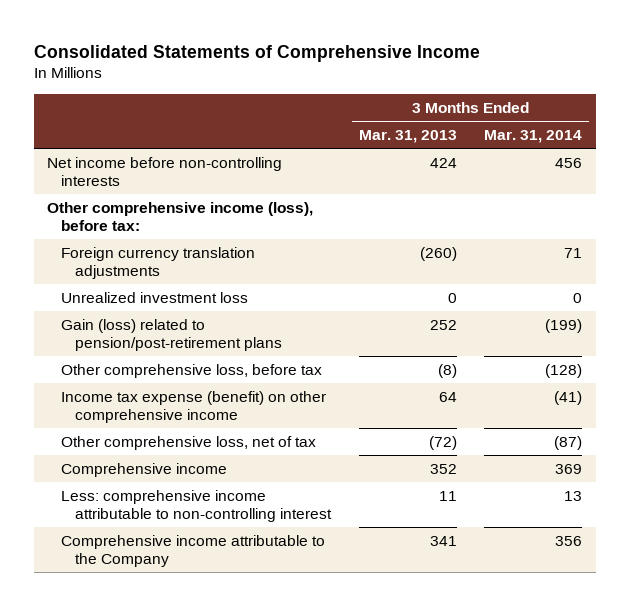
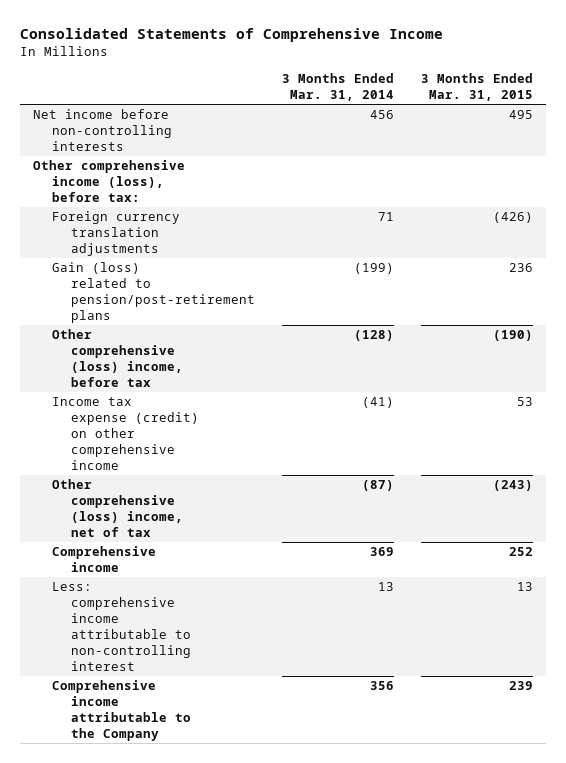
[358,130,457,144] Mar. 31, 2013 -> none
none -> [420,73,533,102] 3 Months Ended Mar. 31, 2015
[61,291,249,303] Unrealized investment loss -> none
[61,363,323,378] Other comprehensive loss, before tax -> [51,329,183,387] Other comprehensive (loss) income, before tax
[61,390,327,423] Income tax expense (benefit) on other comprehensive income -> [51,397,199,470] Income tax expense (credit) on other comprehensive income
[61,435,317,450] Other comprehensive loss, net of tax -> [51,479,183,537] Other comprehensive (loss) income, net of tax

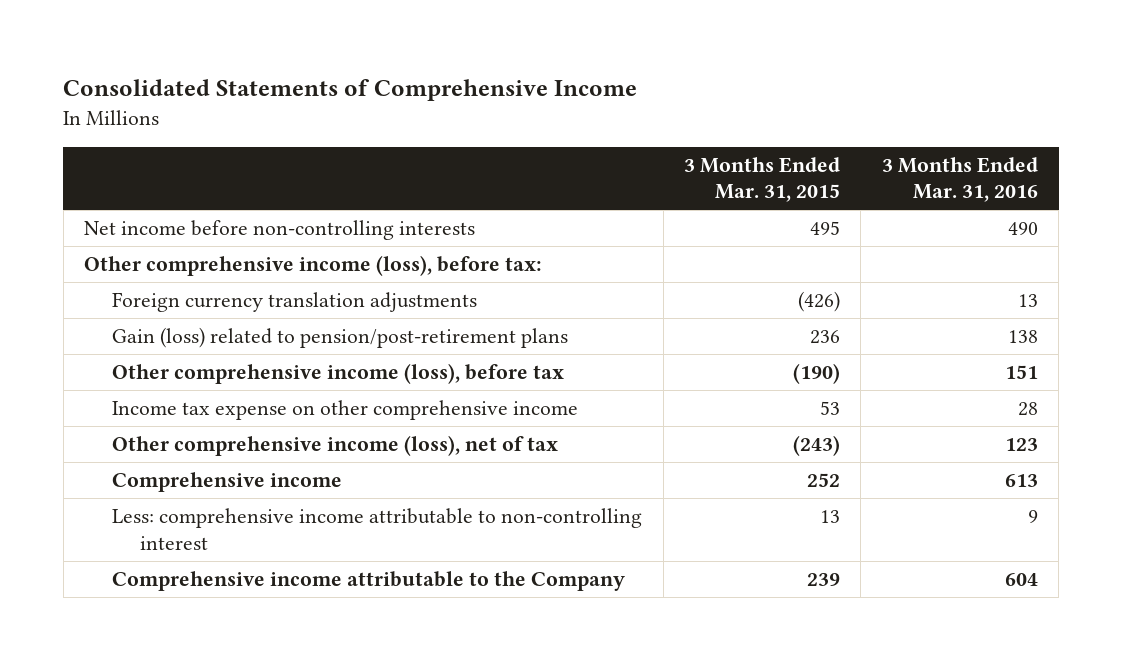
[281,73,394,102] 3 Months Ended Mar. 31, 2014 -> none
none -> [881,156,1038,203] 3 Months Ended Mar. 31, 2016
[51,329,183,387] Other comprehensive (loss) income, before tax -> [112,362,565,384] Other comprehensive income (loss), before tax
[51,397,199,470] Income tax expense (credit) on other comprehensive income -> [112,399,579,420] Income tax expense on other comprehensive income
[51,479,183,537] Other comprehensive (loss) income, net of tax -> [112,434,559,456] Other comprehensive income (loss), net of tax

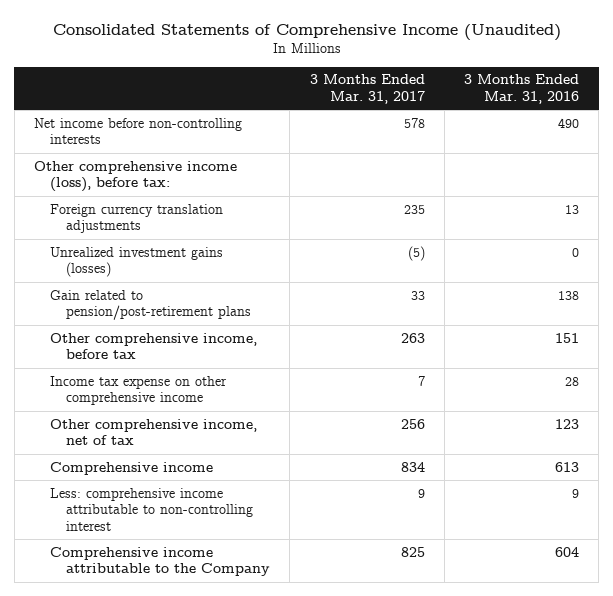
[63,79,638,102] Consolidated Statements of Comprehensive Income -> [52,24,561,42] Consolidated Statements of Comprehensive Income (Unaudited)
[683,156,840,203] 3 Months Ended Mar. 31, 2015 -> none
none -> [309,74,425,104] 3 Months Ended Mar. 31, 2017
none -> [50,246,224,278] Unrealized investment gains (losses)
[112,326,569,348] Gain (loss) related to pension/post-retirement plans -> [50,289,252,321] Gain related to pension/post-retirement plans
[112,362,565,384] Other comprehensive income (loss), before tax -> [50,332,258,360] Other comprehensive income, before tax
[112,434,559,456] Other comprehensive income (loss), net of tax -> [50,418,258,446] Other comprehensive income, net of tax

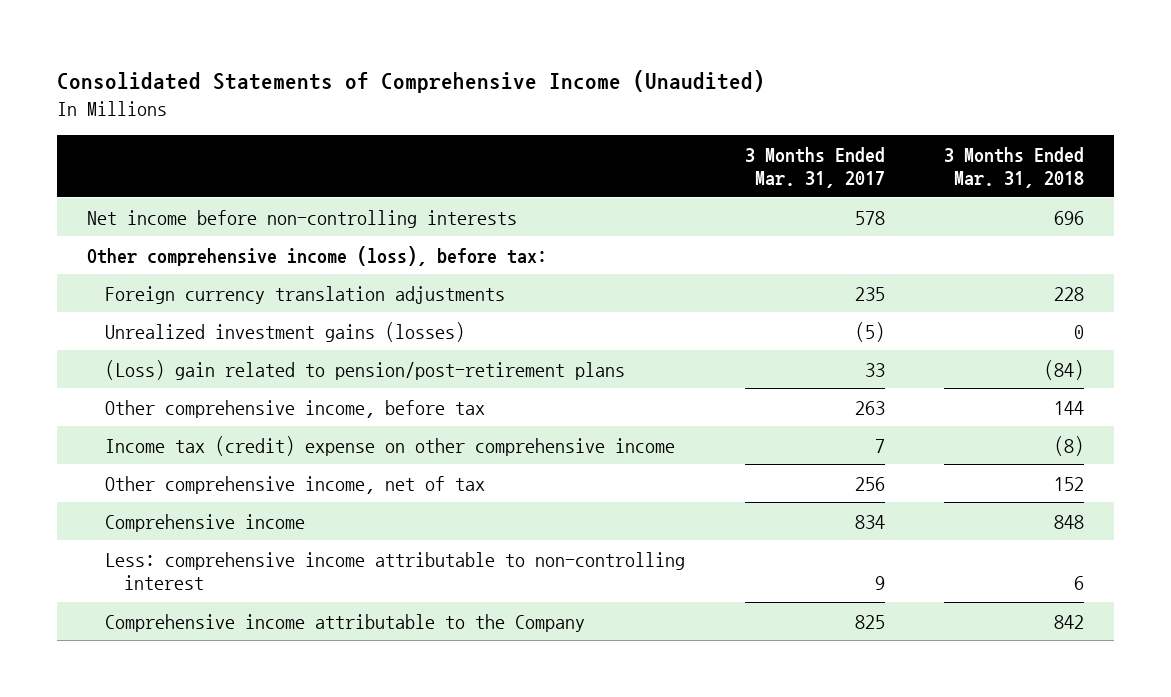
[464,74,580,104] 3 Months Ended Mar. 31, 2016 -> none
none -> [944,146,1085,188] 3 Months Ended Mar. 31, 2018
[50,289,252,321] Gain related to pension/post-retirement plans -> [105,359,626,380] (Loss) gain related to pension/post-retirement plans
[50,375,228,406] Income tax expense on other comprehensive income -> [105,435,676,456] Income tax (credit) expense on other comprehensive income

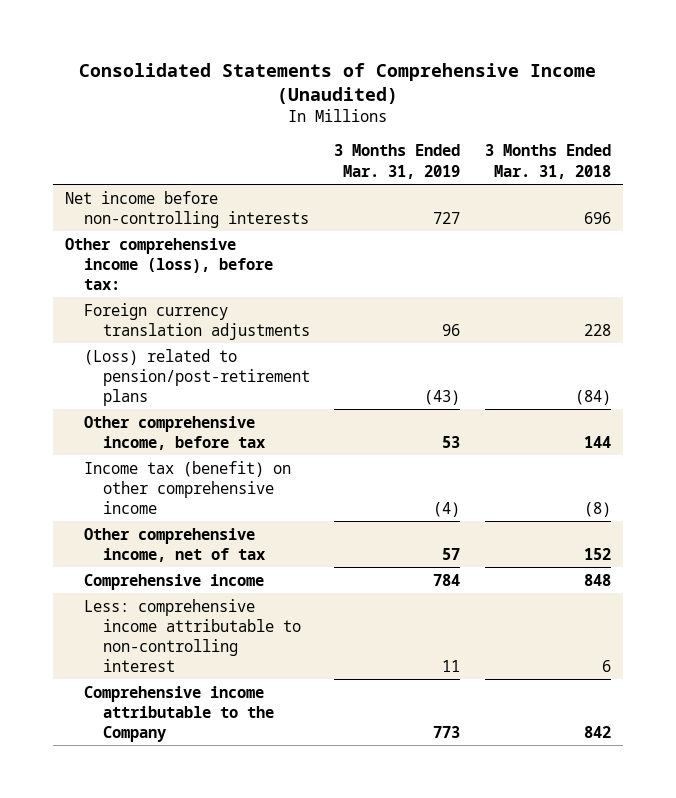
[744,146,885,188] 3 Months Ended Mar. 31, 2017 -> none
none -> [334,144,461,179] 3 Months Ended Mar. 31, 2019
[105,321,466,342] Unrealized investment gains (losses) -> none
[105,359,626,380] (Loss) gain related to pension/post-retirement plans -> [84,348,310,406] (Loss) related to pension/post-retirement plans
[105,435,676,456] Income tax (credit) expense on other comprehensive income -> [84,460,292,514] Income tax (benefit) on other comprehensive income

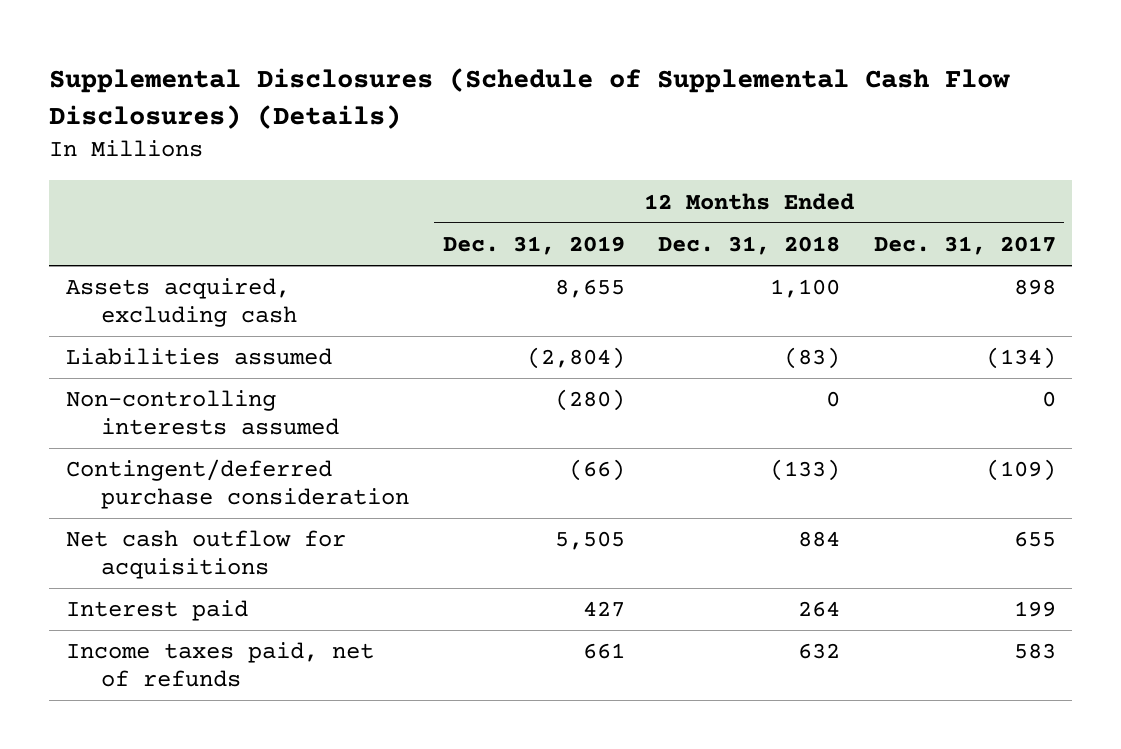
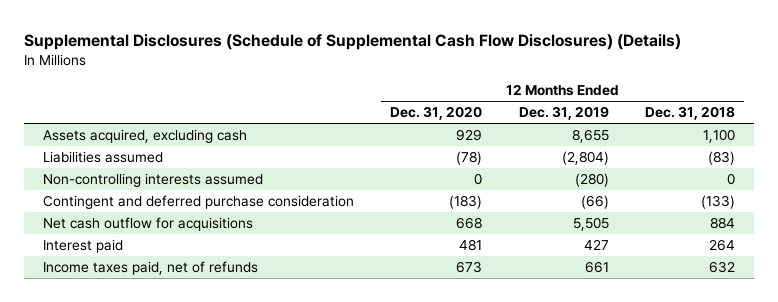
[873,236,1056,256] Dec. 31, 2017 -> none
none -> [390,106,483,121] Dec. 31, 2020
[65,459,410,510] Contingent/deferred purchase consideration -> [42,194,354,209] Contingent and deferred purchase consideration

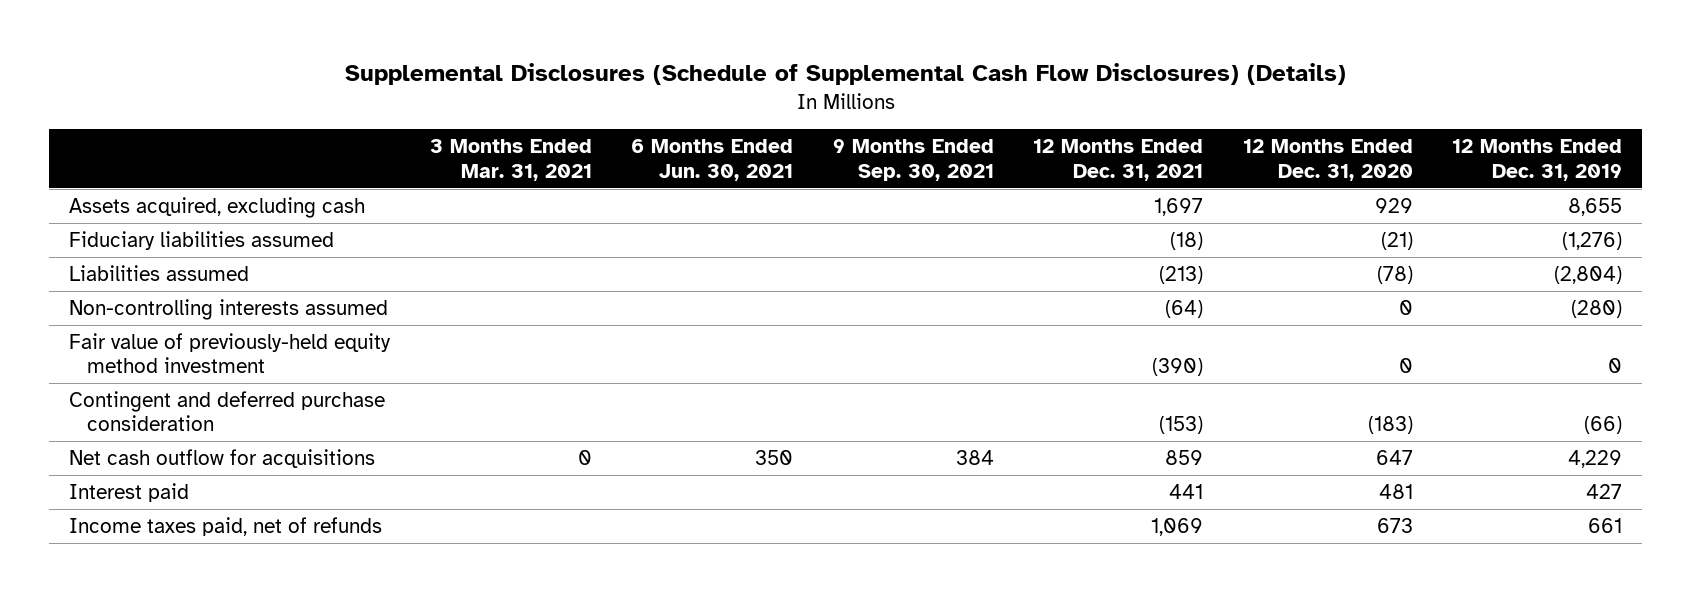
[645,106,736,121] Dec. 31, 2018 -> none
none -> [429,139,592,181] 3 Months Ended Mar. 31, 2021
none -> [631,139,794,181] 6 Months Ended Jun. 30, 2021
none -> [832,139,994,181] 9 Months Ended Sep. 30, 2021
none -> [1033,139,1204,181] 12 Months Ended Dec. 31, 2021
none -> [68,231,334,251] Fiduciary liabilities assumed
none -> [68,333,391,374] Fair value of previously-held equity method investment
[456,216,483,229] 668 -> [1375,450,1413,466] 647
[572,216,609,231] 5,505 -> [1568,450,1623,469] 4,229

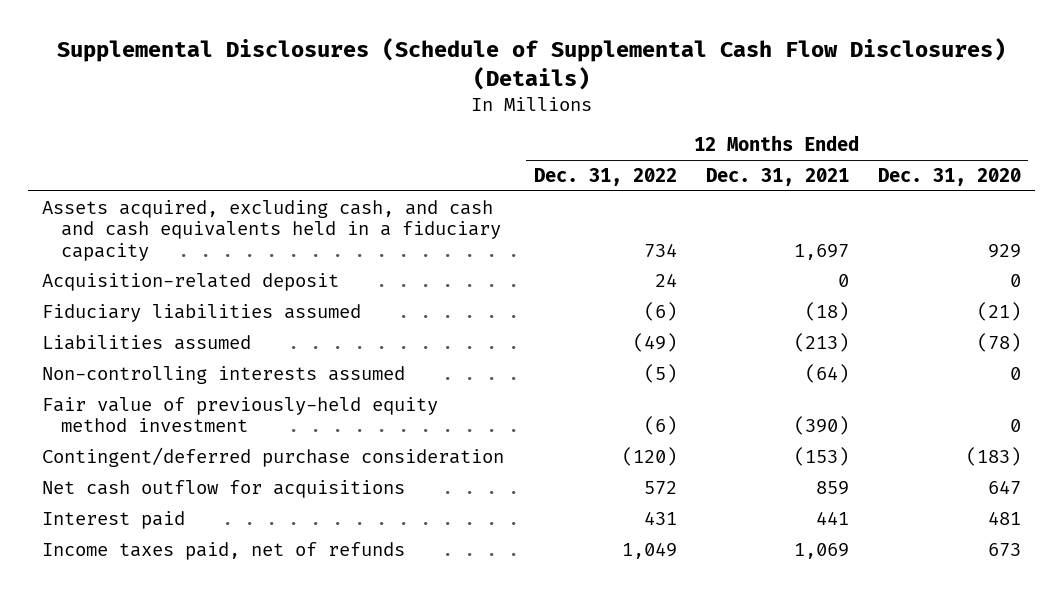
[429,139,592,181] 3 Months Ended Mar. 31, 2021 -> none
[631,139,794,181] 6 Months Ended Jun. 30, 2021 -> none
[832,139,994,181] 9 Months Ended Sep. 30, 2021 -> none
[1452,139,1623,181] 12 Months Ended Dec. 31, 2019 -> none
none -> [533,167,677,186] Dec. 31, 2022
[68,197,365,219] Assets acquired, excluding cash -> [42,199,501,261] Assets acquired, excluding cash, and cash and cash equivalents held in a fiduciary capacity
none -> [42,272,340,291] Acquisition-related deposit
[68,391,385,432] Contingent and deferred purchase consideration -> [42,446,505,467] Contingent/deferred purchase consideration

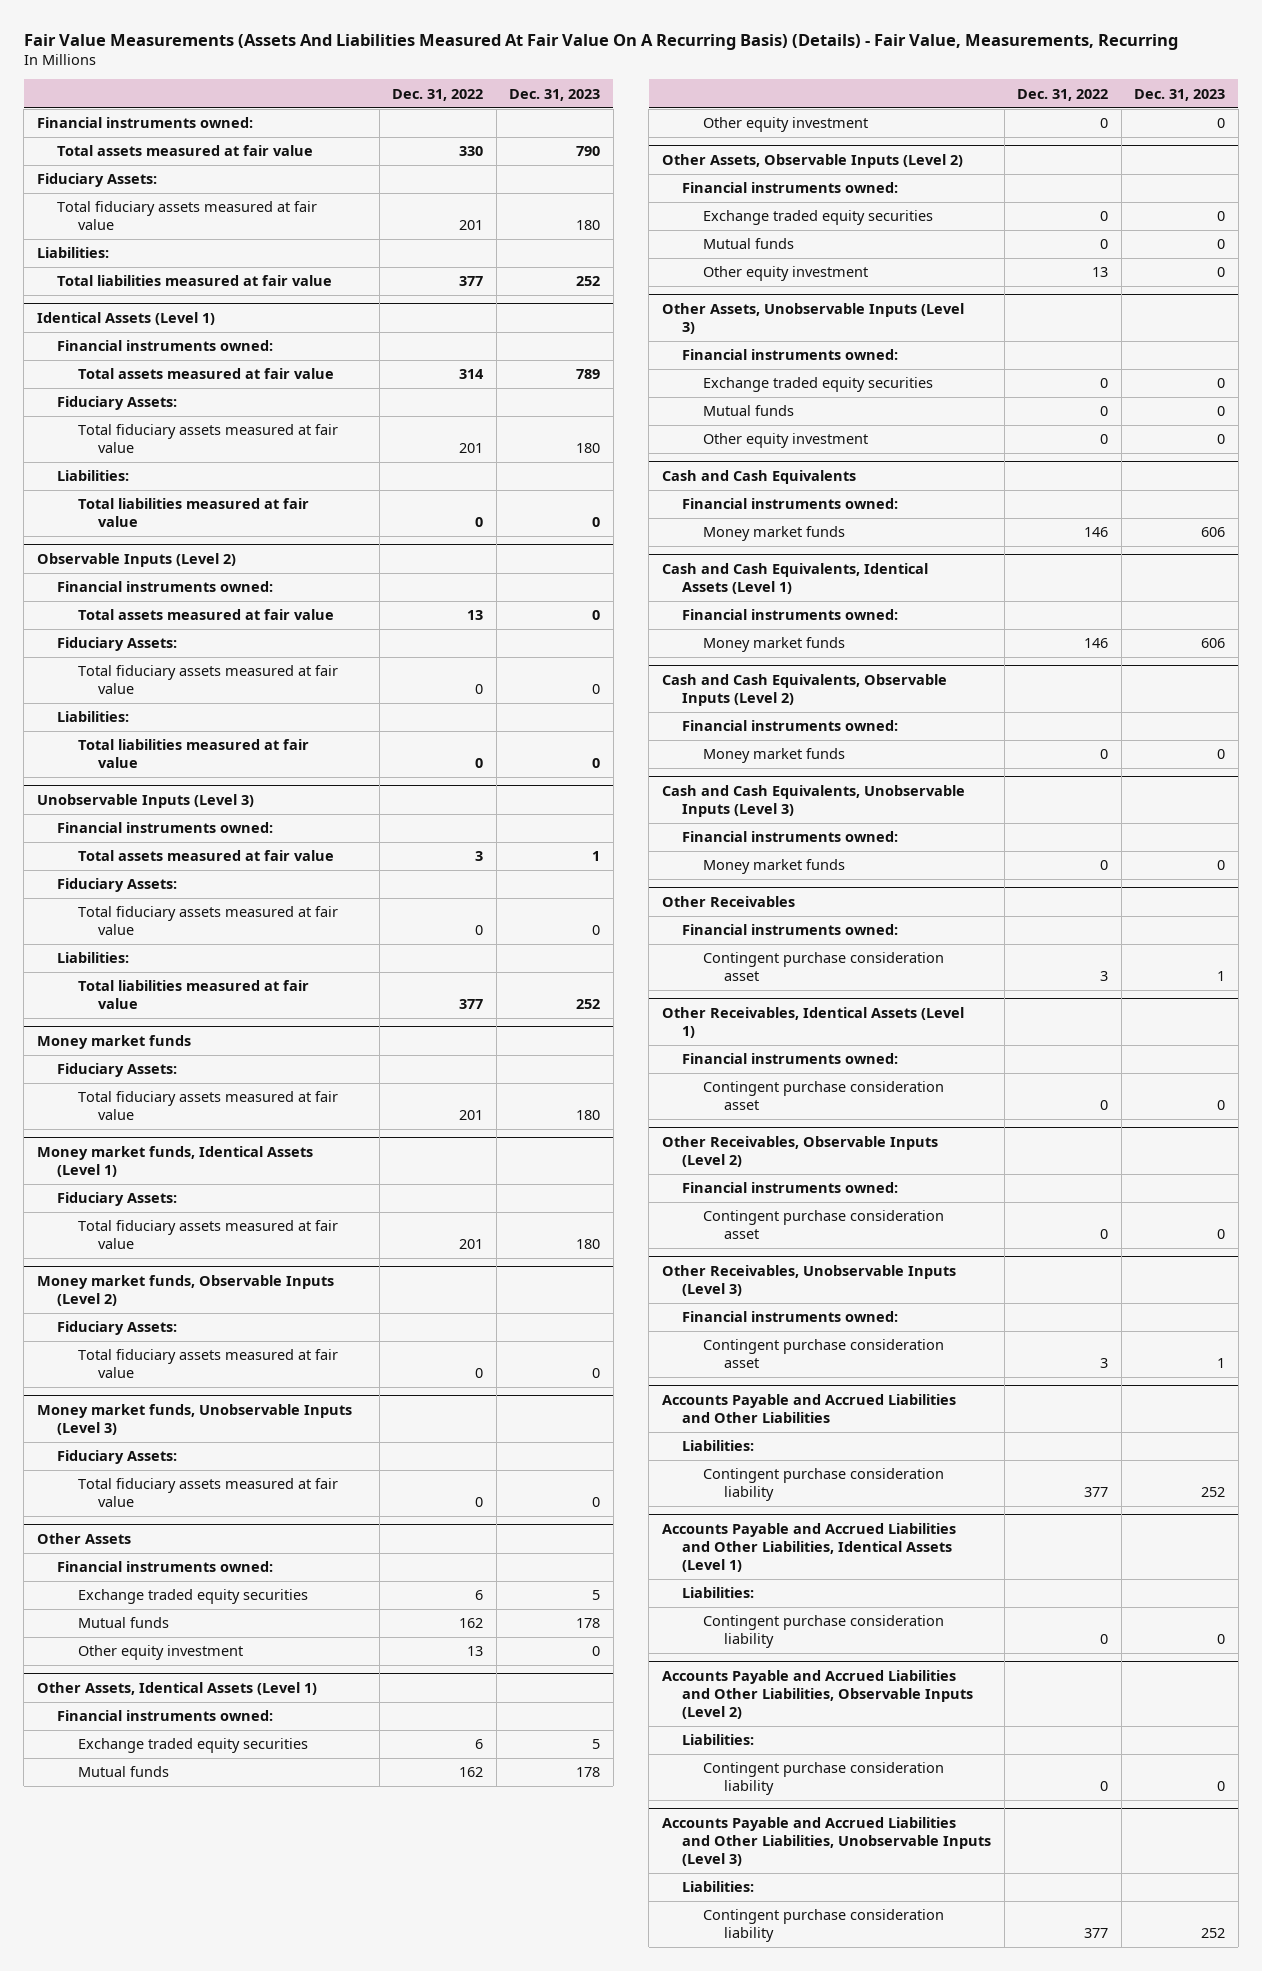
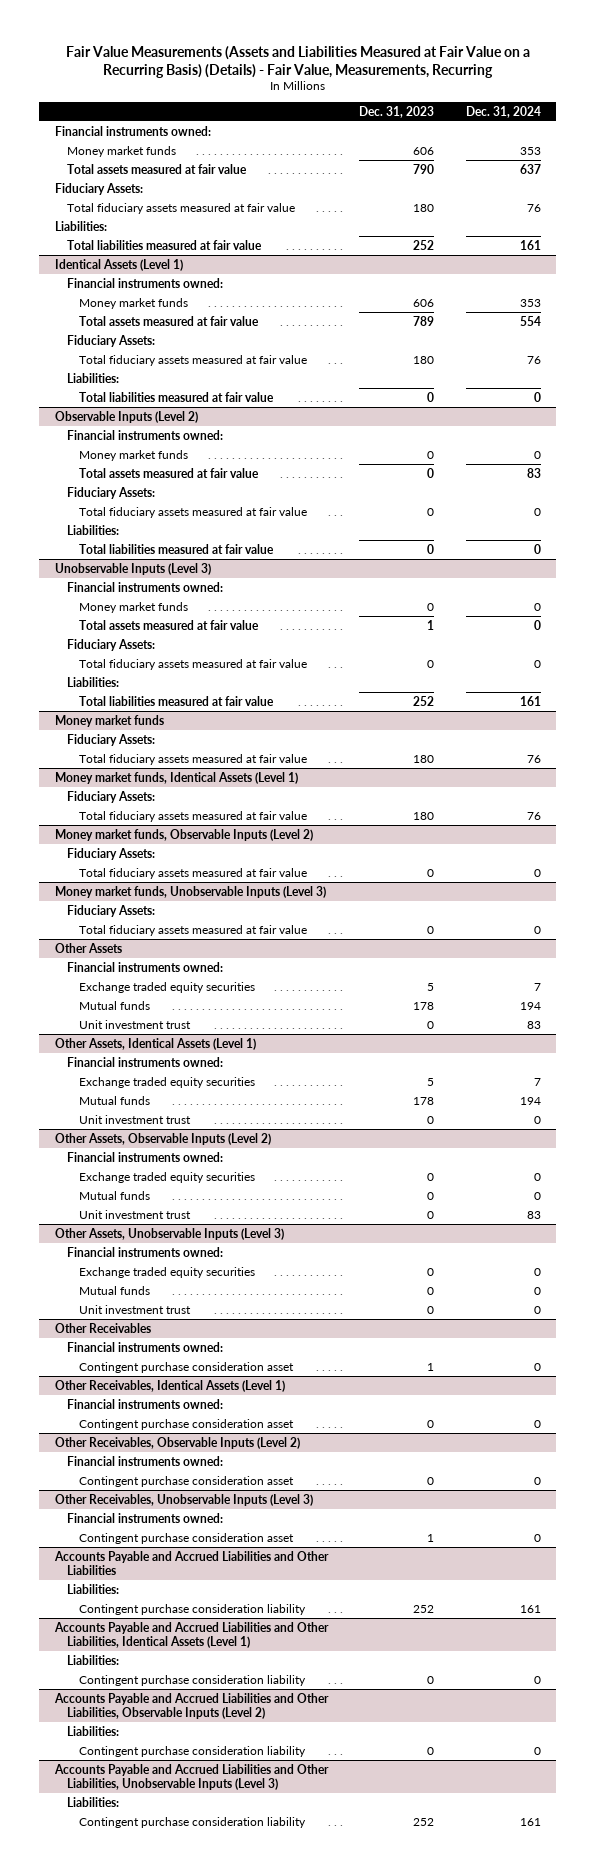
[23,33,1178,50] Fair Value Measurements (Assets And Liabilities Measured At Fair Value On A Recurring Basis) (Details) - Fair Value, Measurements, Recurring -> [65,45,530,78] Fair Value Measurements (Assets and Liabilities Measured at Fair Value on a Recurring Basis) (Details) - Fair Value, Measurements, Recurring
[392,88,484,101] Dec. 31, 2022 -> none
none -> [465,105,541,118] Dec. 31, 2024
none -> [67,145,177,157] Money market funds
none -> [79,297,189,309] Money market funds
none -> [79,449,189,461] Money market funds
none -> [79,601,189,613] Money market funds
[77,1645,243,1661] Other equity investment -> none
none -> [79,1019,192,1029] Unit investment trust
[703,117,869,133] Other equity investment -> none
none -> [79,1114,192,1124] Unit investment trust
[703,266,869,282] Other equity investment -> none
none -> [79,1209,192,1219] Unit investment trust
[703,433,869,449] Other equity investment -> none
[661,470,856,485] Cash and Cash Equivalents -> none
[682,498,899,510] Financial instruments owned: -> none
[703,526,846,542] Money market funds -> none
[661,563,928,594] Cash and Cash Equivalents, Identical Assets (Level 1) -> none
[682,609,899,621] Financial instruments owned: -> none
[703,637,846,653] Money market funds -> none
[661,674,947,706] Cash and Cash Equivalents, Observable Inputs (Level 2) -> none
[682,720,899,732] Financial instruments owned: -> none
[703,748,846,764] Money market funds -> none
[661,785,965,817] Cash and Cash Equivalents, Unobservable Inputs (Level 3) -> none
[682,831,899,843] Financial instruments owned: -> none
[703,859,846,875] Money market funds -> none
none -> [79,1304,192,1314] Unit investment trust

